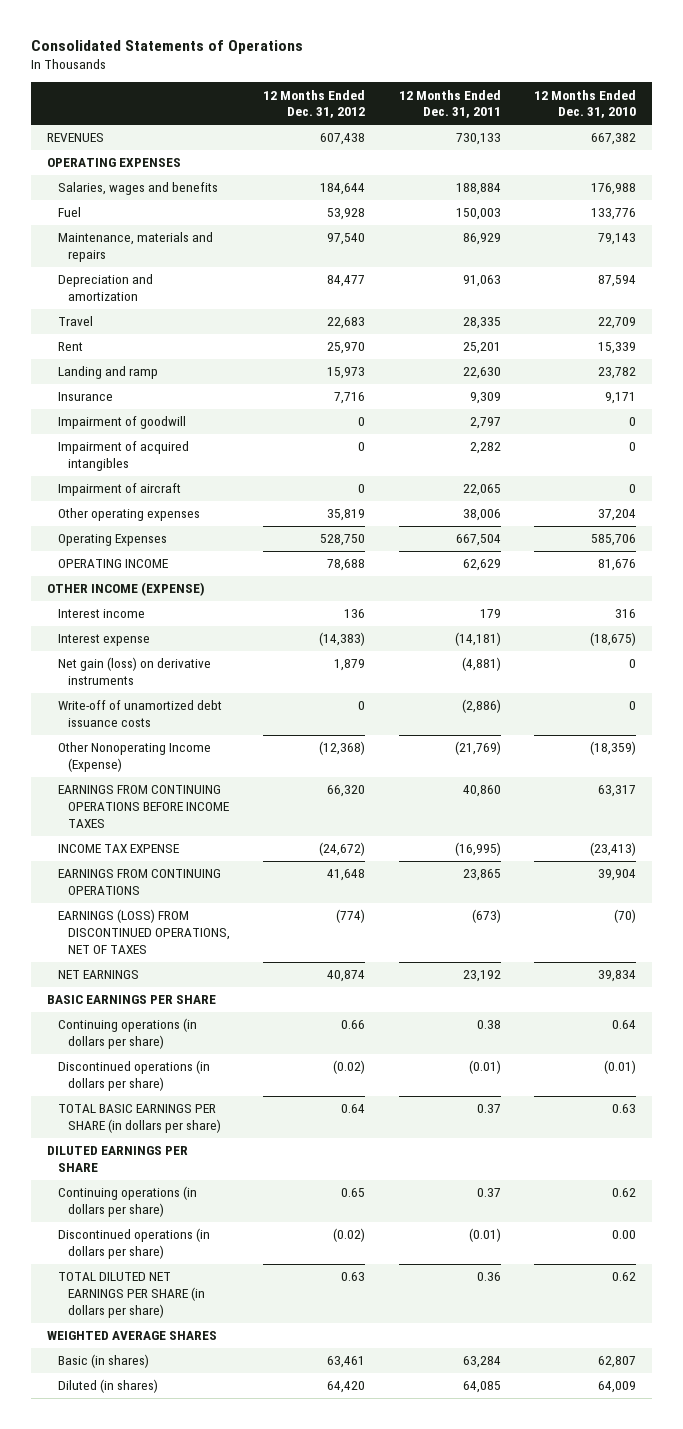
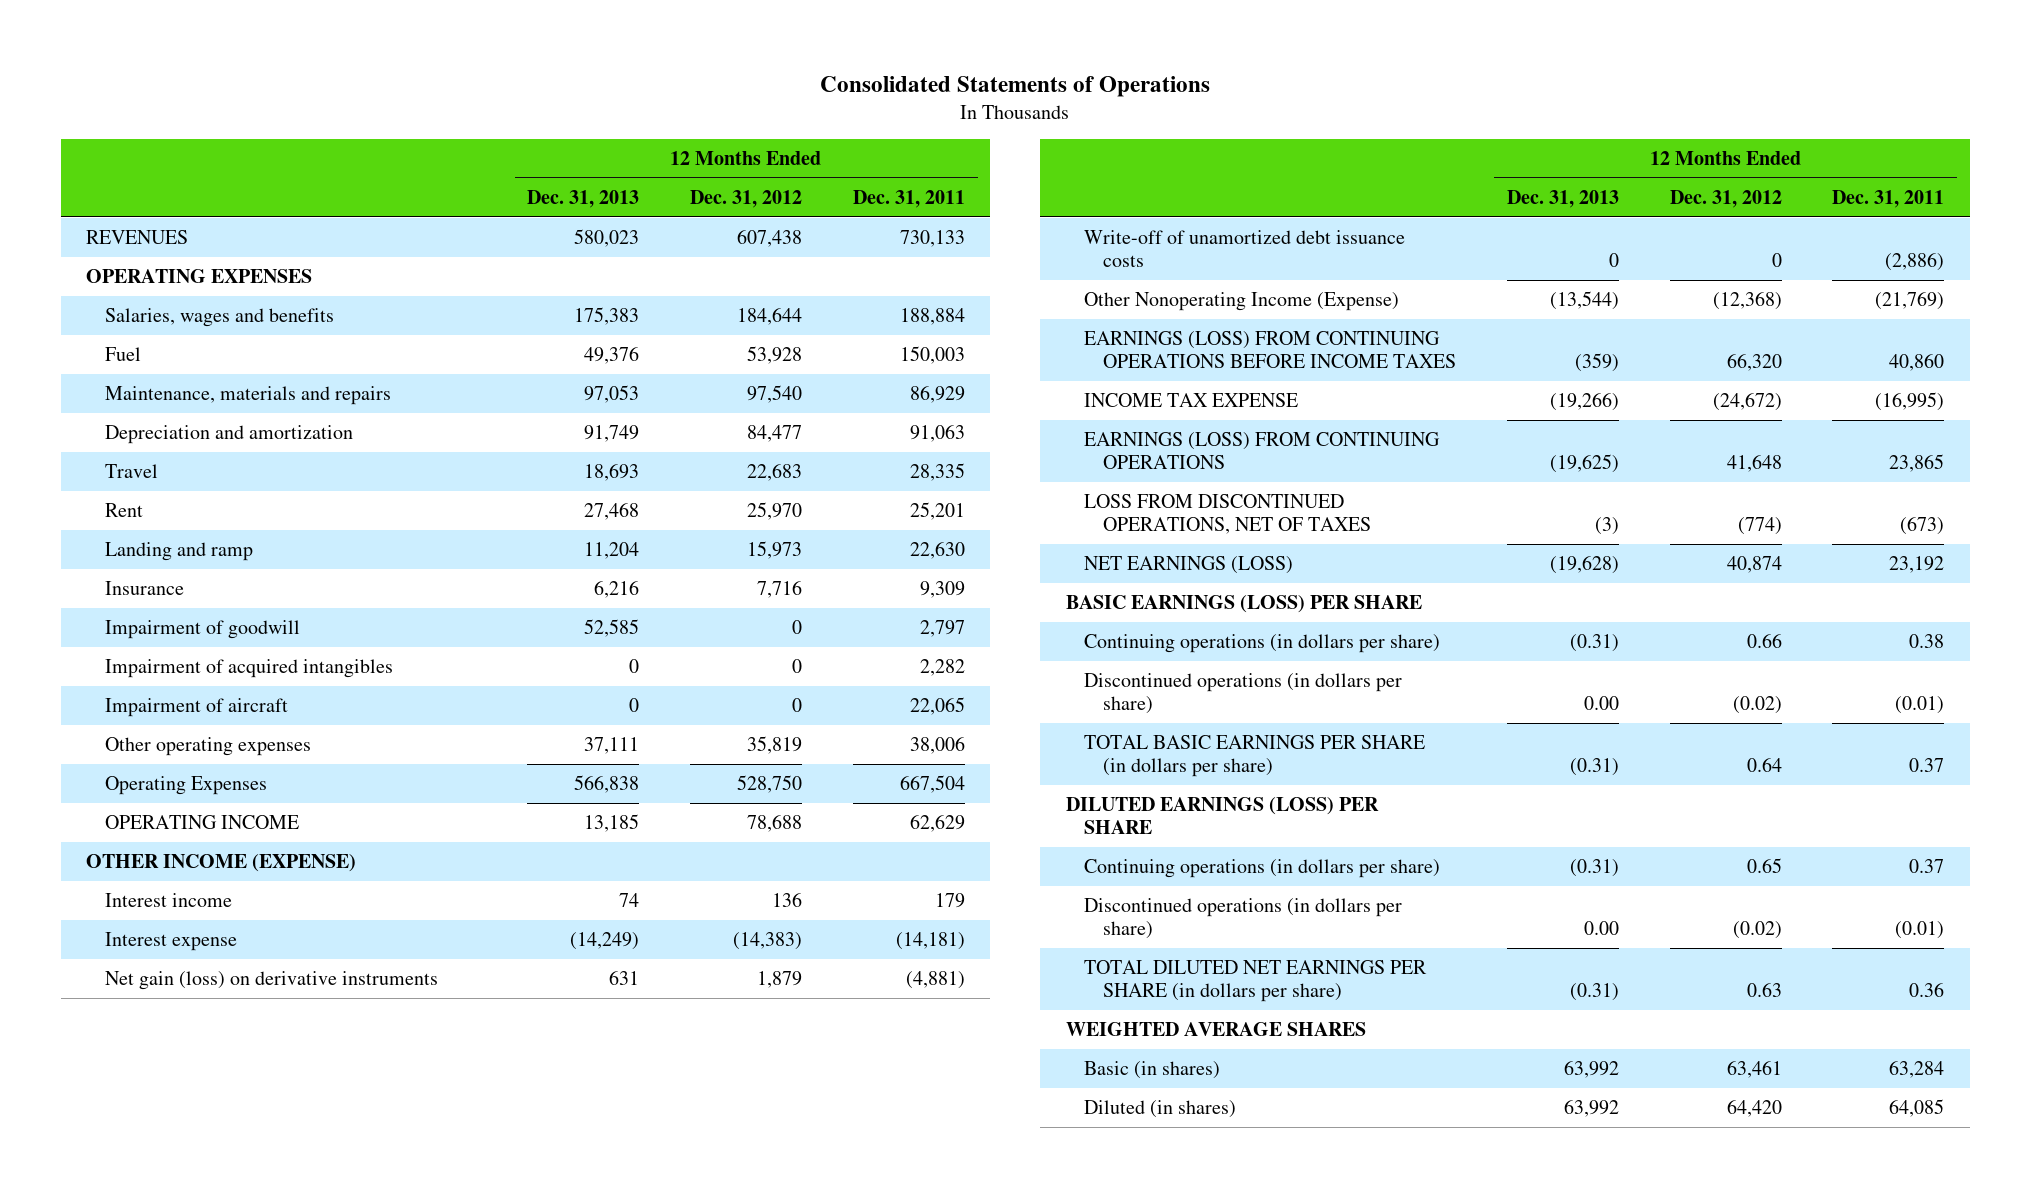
[533,89,636,119] 12 Months Ended Dec. 31, 2010 -> none
none -> [527,190,640,209] Dec. 31, 2013
[57,785,230,828] EARNINGS FROM CONTINUING OPERATIONS BEFORE INCOME TAXES -> [1084,331,1457,369] EARNINGS (LOSS) FROM CONTINUING OPERATIONS BEFORE INCOME TAXES
[57,869,221,895] EARNINGS FROM CONTINUING OPERATIONS -> [1084,432,1441,470] EARNINGS (LOSS) FROM CONTINUING OPERATIONS
[57,909,231,954] EARNINGS (LOSS) FROM DISCONTINUED OPERATIONS, NET OF TAXES -> [1084,494,1372,535] LOSS FROM DISCONTINUED OPERATIONS, NET OF TAXES
[57,970,139,980] NET EARNINGS -> [1084,556,1294,575] NET EARNINGS (LOSS)
[47,995,217,1005] BASIC EARNINGS PER SHARE -> [1065,595,1422,614] BASIC EARNINGS (LOSS) PER SHARE
[47,1146,189,1172] DILUTED EARNINGS PER SHARE -> [1065,797,1379,835] DILUTED EARNINGS (LOSS) PER SHARE

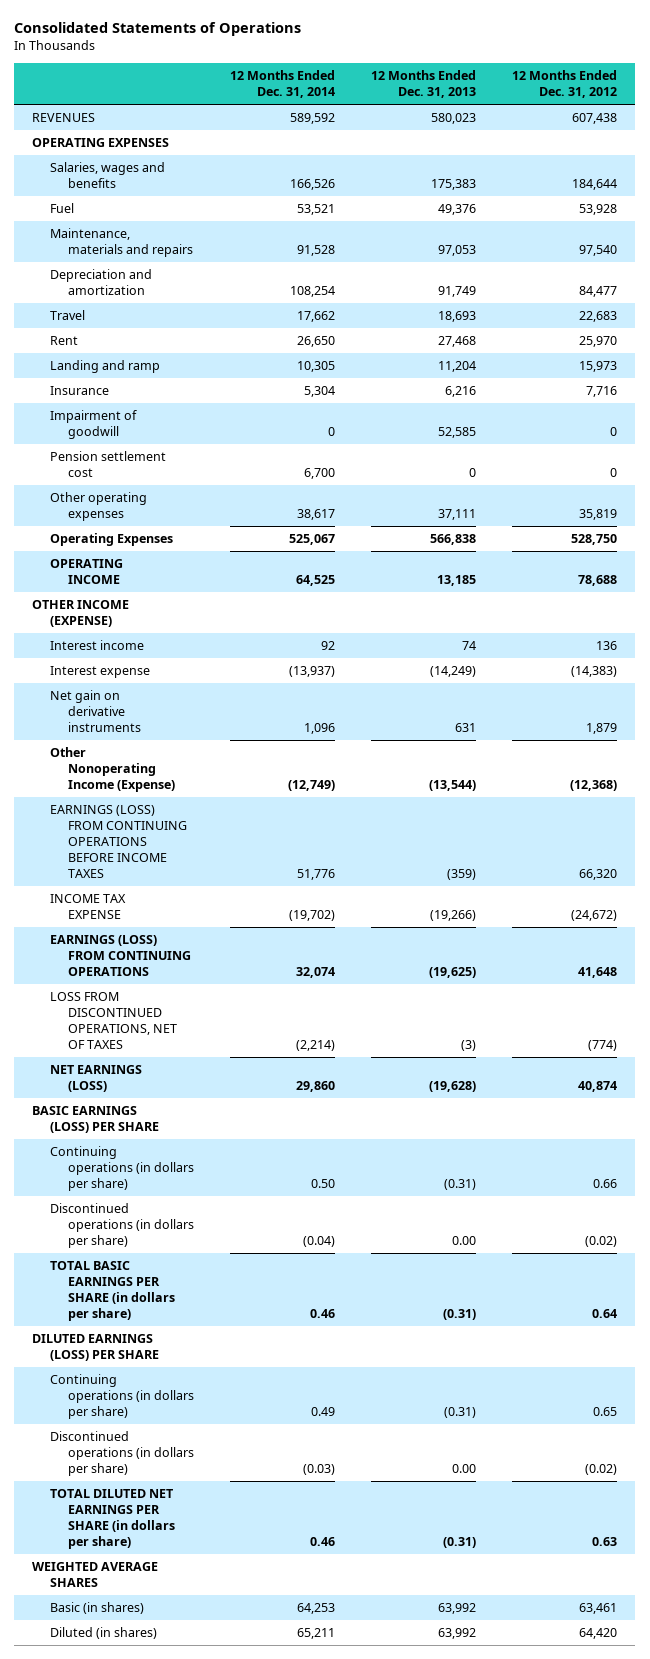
[852,190,965,209] Dec. 31, 2011 -> none
none -> [230,69,336,98] 12 Months Ended Dec. 31, 2014
[104,659,393,679] Impairment of acquired intangibles -> none
[104,698,288,718] Impairment of aircraft -> none
none -> [50,451,167,478] Pension settlement cost
[1084,230,1406,268] Write-off of unamortized debt issuance costs -> none
[104,971,438,991] Net gain (loss) on derivative instruments -> [50,690,142,733] Net gain on derivative instruments

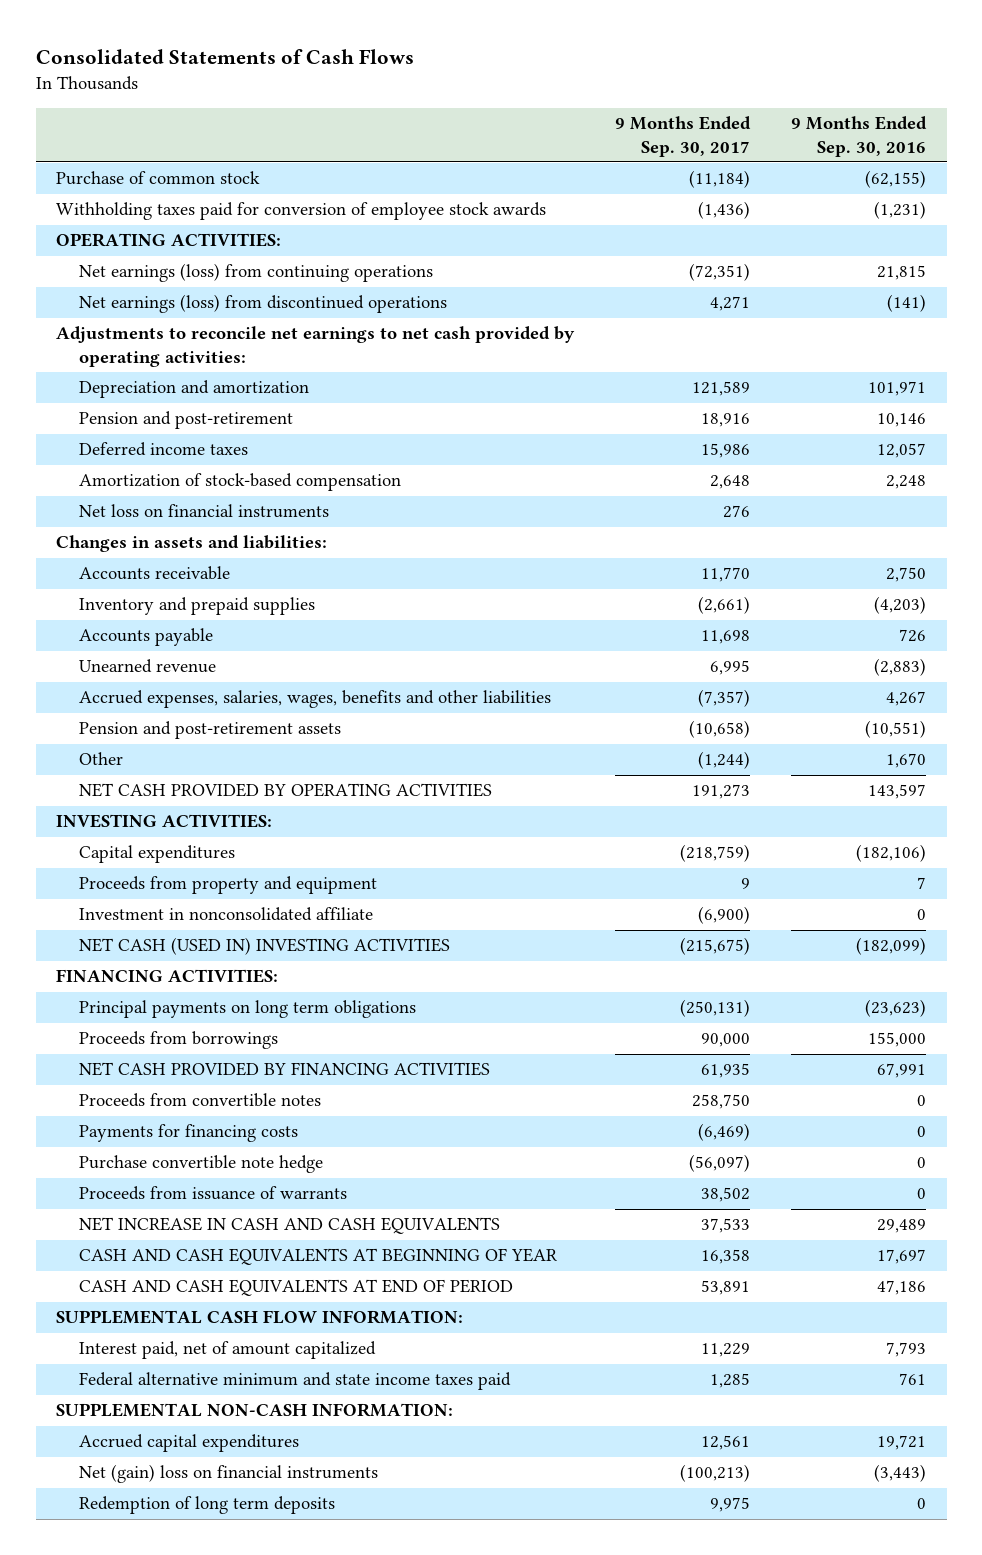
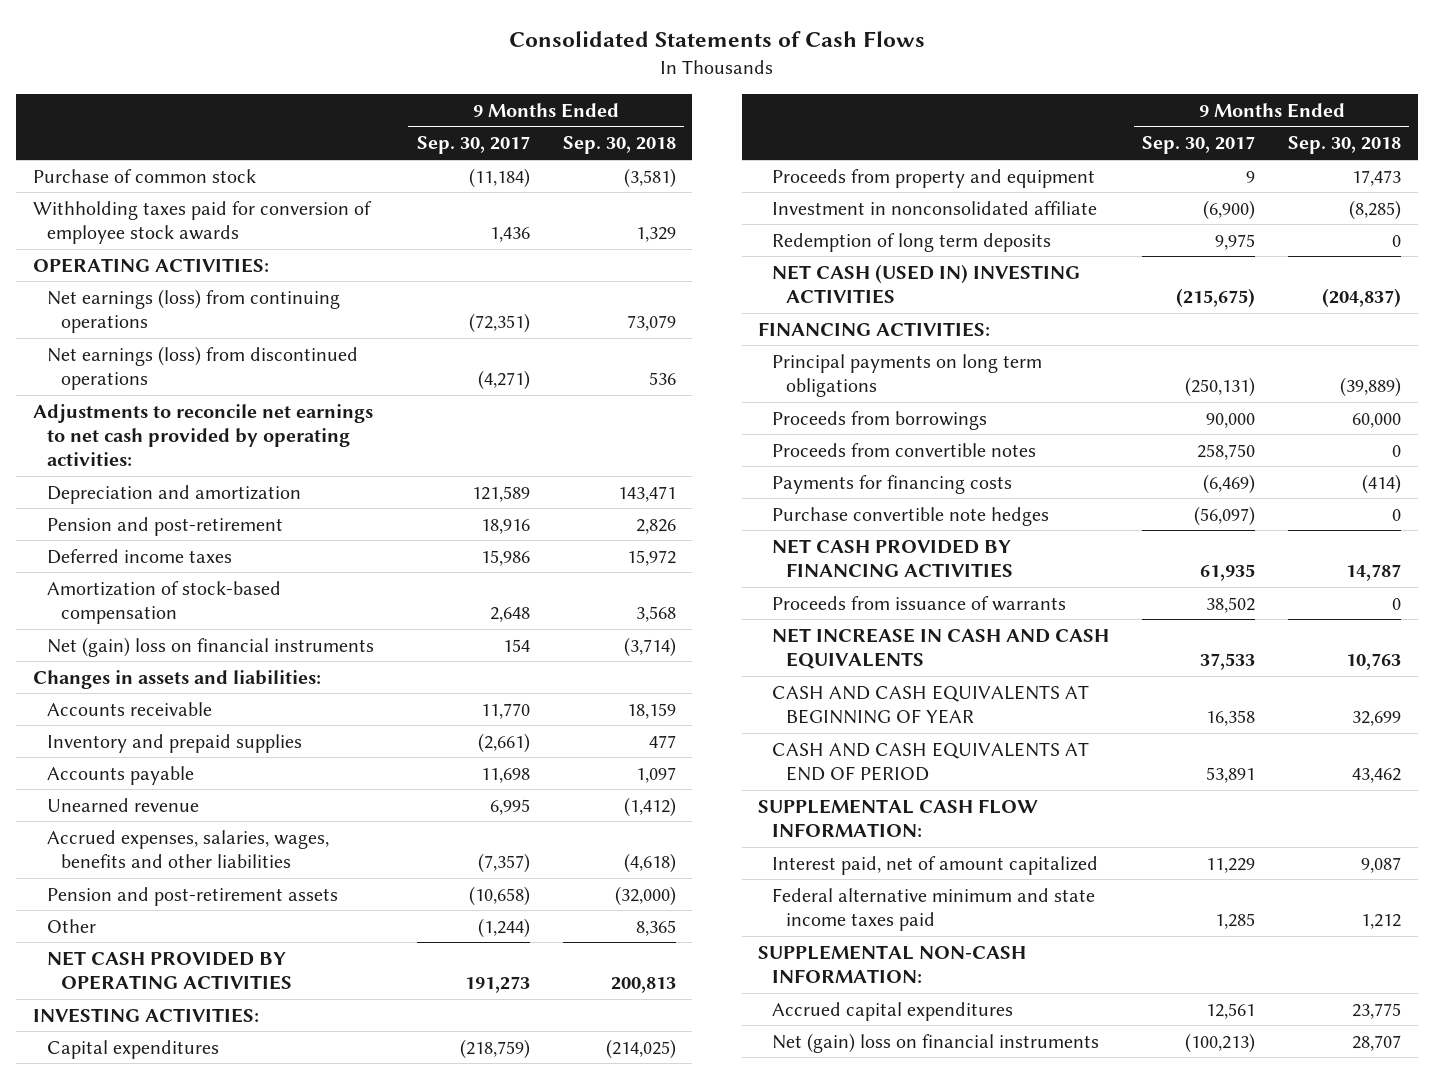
[791,115,928,157] 9 Months Ended Sep. 30, 2016 -> none
none -> [562,136,676,155] Sep. 30, 2018
[698,201,751,220] (1,436) -> [489,226,530,242] 1,436
[710,296,751,312] 4,271 -> [477,369,530,390] (4,271)
[79,504,330,519] Net loss on financial instruments -> [46,636,374,657] Net (gain) loss on financial instruments
[723,505,751,519] 276 -> [502,638,530,652] 154
[79,1496,336,1515] Redemption of long term deposits -> [772,232,1052,252] Redemption of long term deposits
[79,1155,324,1174] Purchase convertible note hedge -> [772,506,1050,526] Purchase convertible note hedges
[79,1062,491,1077] NET CASH PROVIDED BY FINANCING ACTIVITIES -> [772,538,1014,578] NET CASH PROVIDED BY FINANCING ACTIVITIES

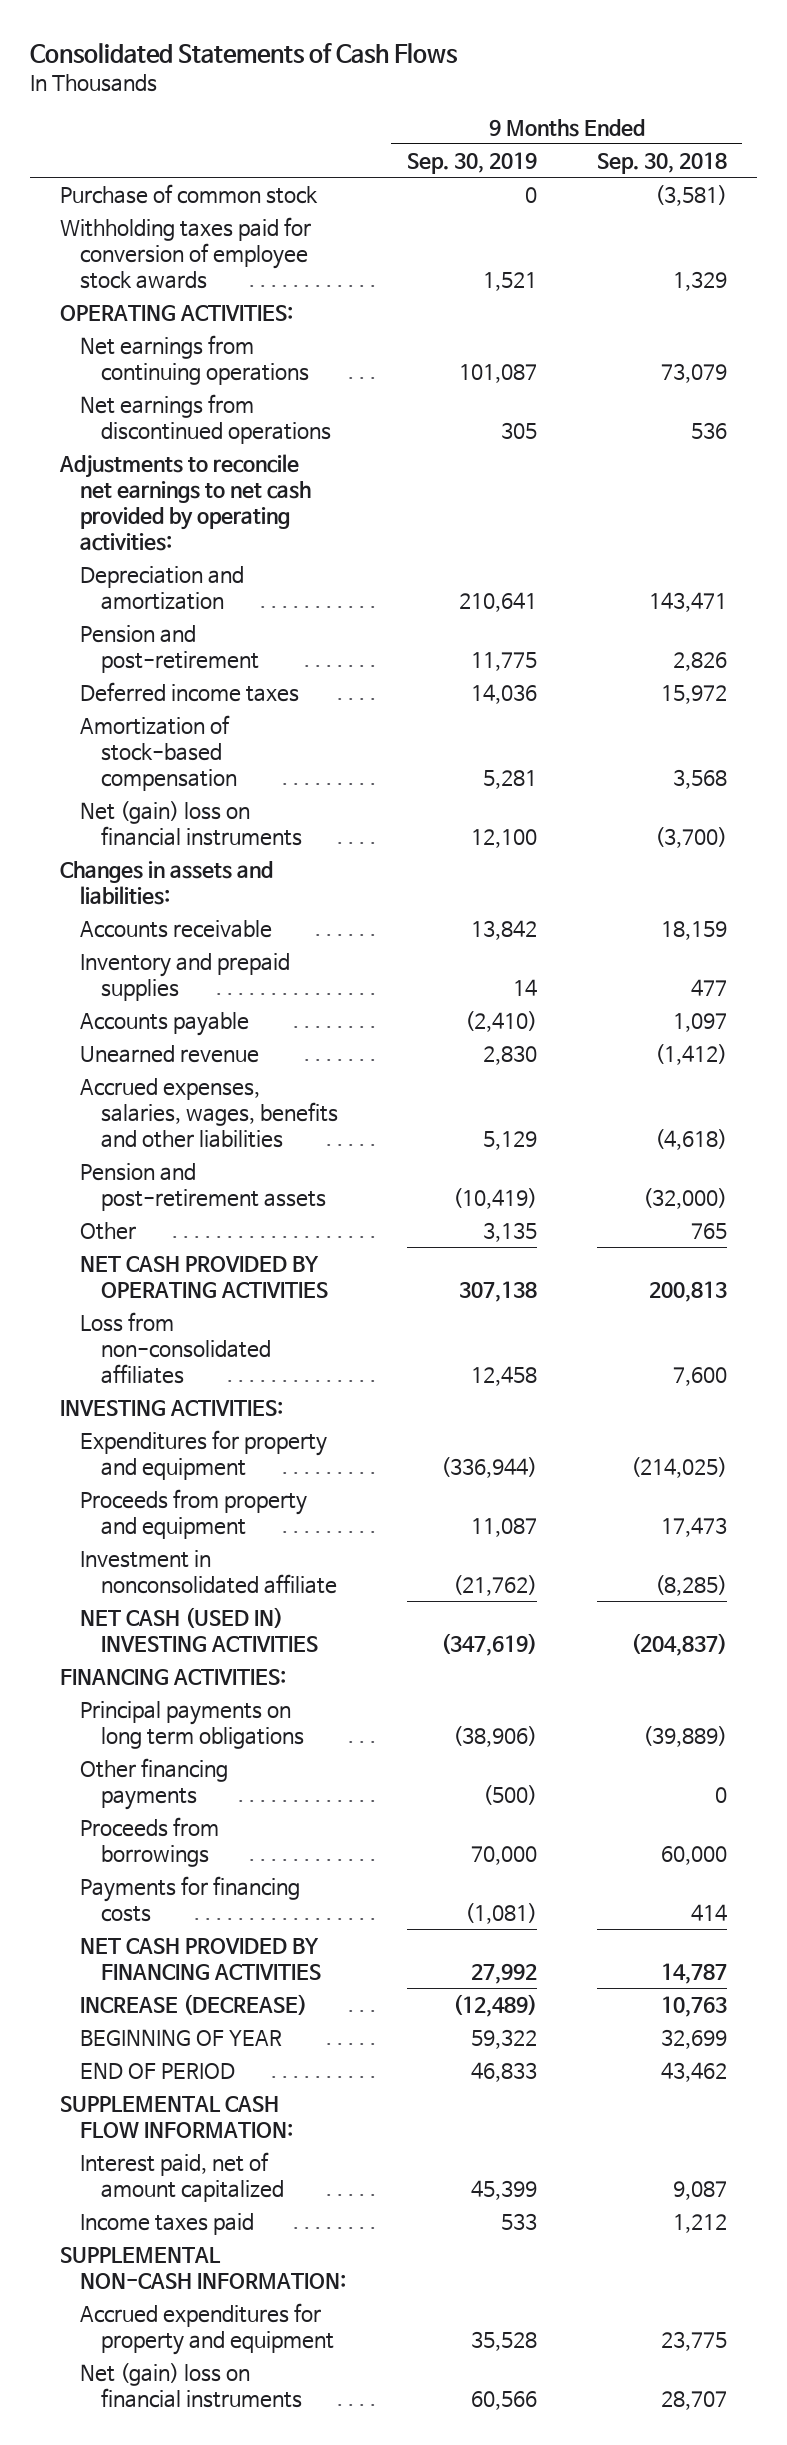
[416,136,530,155] Sep. 30, 2017 -> none
none -> [406,152,537,175] Sep. 30, 2019
[46,288,340,333] Net earnings (loss) from continuing operations -> [80,335,309,386] Net earnings from continuing operations
[46,345,358,390] Net earnings (loss) from discontinued operations -> [80,394,331,445] Net earnings from discontinued operations
[623,636,676,657] (3,714) -> [655,827,728,849] (3,700)
[635,919,676,936] 8,365 -> [691,1223,728,1240] 765
none -> [80,1312,271,1384] Loss from non-consolidated affiliates
[46,1039,219,1059] Capital expenditures -> [80,1430,328,1481] Expenditures for property and equipment
[772,232,1052,252] Redemption of long term deposits -> none
none -> [80,1758,229,1811] Other financing payments
[772,442,1037,457] Proceeds from convertible notes -> none
[772,506,1050,526] Purchase convertible note hedges -> none
[1362,473,1402,494] (414) -> [691,1904,728,1922] 414
[772,595,1067,611] Proceeds from issuance of warrants -> none
[772,627,1110,669] NET INCREASE IN CASH AND CASH EQUIVALENTS -> [80,1994,308,2016] INCREASE (DECREASE)
[772,684,1090,724] CASH AND CASH EQUIVALENTS AT BEGINNING OF YEAR -> [80,2029,283,2047] BEGINNING OF YEAR
[772,741,1090,781] CASH AND CASH EQUIVALENTS AT END OF PERIOD -> [80,2062,236,2080] END OF PERIOD
[772,887,1096,931] Federal alternative minimum and state income taxes paid -> [80,2213,255,2236] Income taxes paid
[772,1001,1014,1021] Accrued capital expenditures -> [80,2303,334,2356] Accrued expenditures for property and equipment

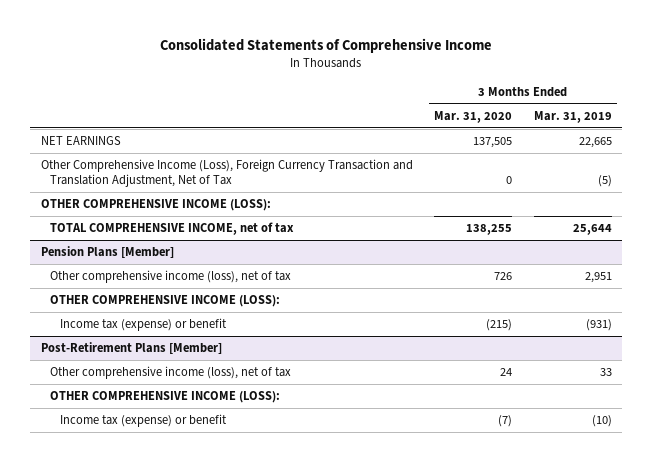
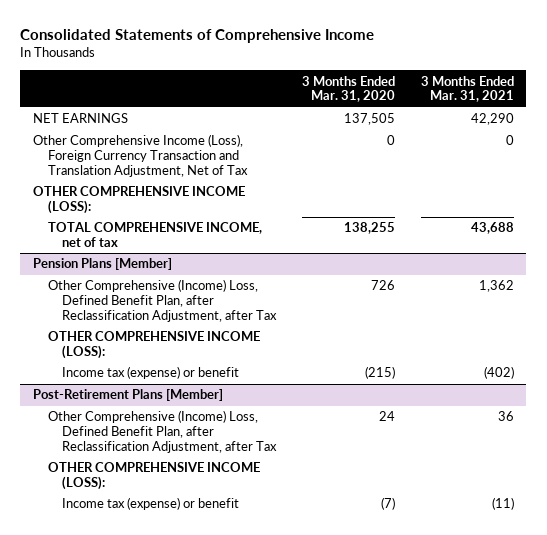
[533,110,612,123] Mar. 31, 2019 -> none
none -> [420,75,514,103] 3 Months Ended Mar. 31, 2021
[50,270,292,284] Other comprehensive income (loss), net of tax -> [47,279,278,322] Other Comprehensive (Income) Loss, Defined Benefit Plan, after Reclassification Adjustment, after Tax
[50,366,292,380] Other comprehensive income (loss), net of tax -> [47,410,278,453] Other Comprehensive (Income) Loss, Defined Benefit Plan, after Reclassification Adjustment, after Tax

